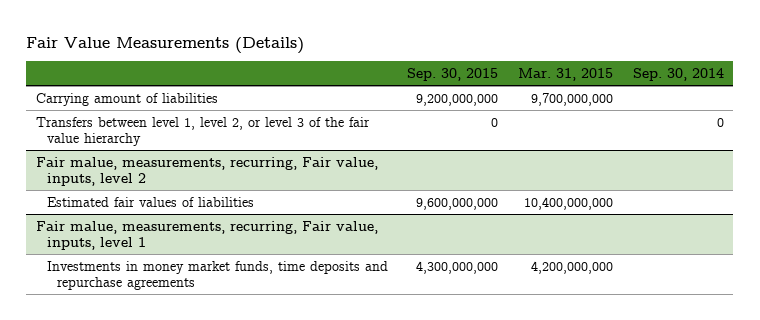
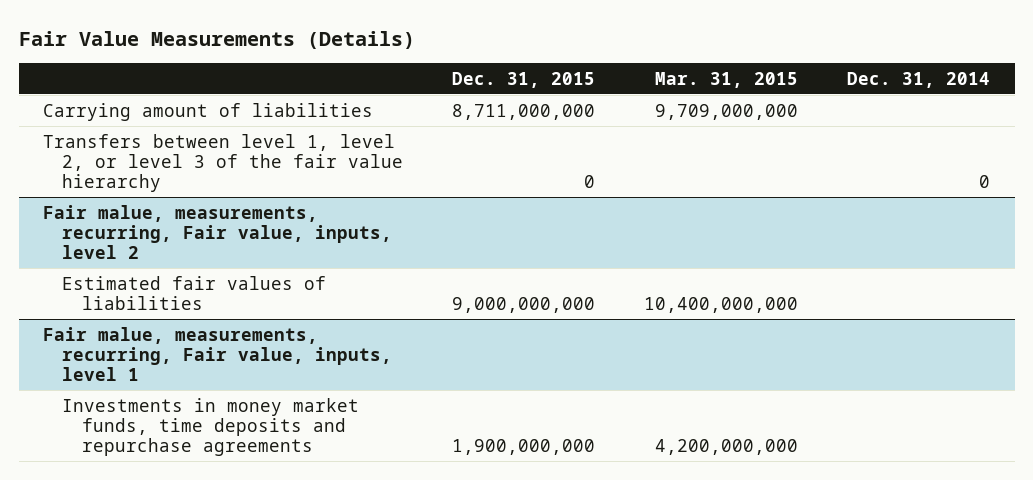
[407,67,499,81] Sep. 30, 2015 -> none
[632,67,724,81] Sep. 30, 2014 -> none
none -> [452,71,596,88] Dec. 31, 2015
none -> [847,71,991,88] Dec. 31, 2014
[530,92,613,106] 9,700,000,000 -> [655,103,799,120] 9,709,000,000

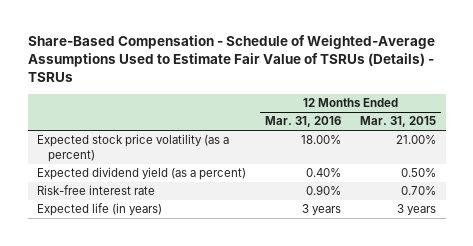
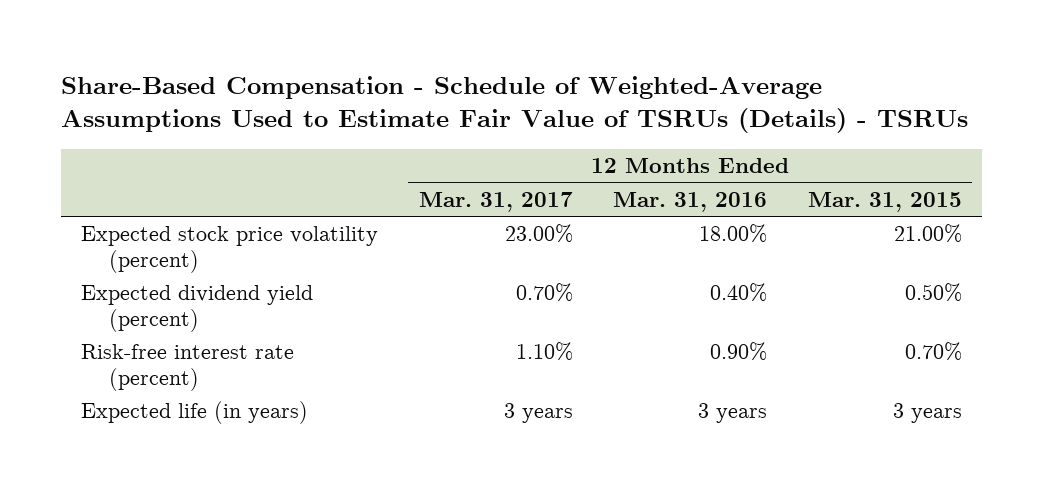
none -> [418,191,573,212] Mar. 31, 2017
[37,134,230,162] Expected stock price volatility (as a percent) -> [80,226,378,273] Expected stock price volatility (percent)
[37,167,247,181] Expected dividend yield (as a percent) -> [80,285,313,332] Expected dividend yield (percent)
[37,185,156,196] Risk-free interest rate -> [80,344,294,391] Risk-free interest rate (percent)

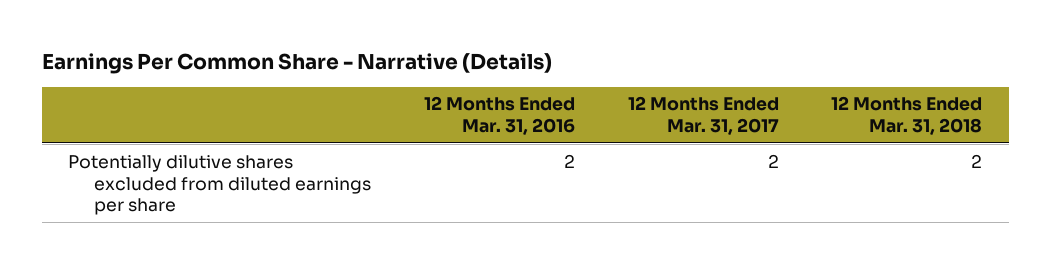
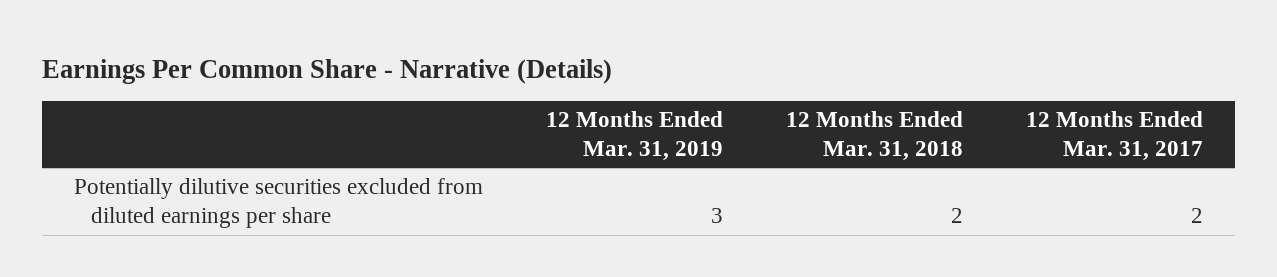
[424,96,576,136] 12 Months Ended Mar. 31, 2016 -> none
none -> [546,110,724,162] 12 Months Ended Mar. 31, 2019
[67,154,372,216] Potentially dilutive shares excluded from diluted earnings per share -> [73,178,483,229] Potentially dilutive securities excluded from diluted earnings per share

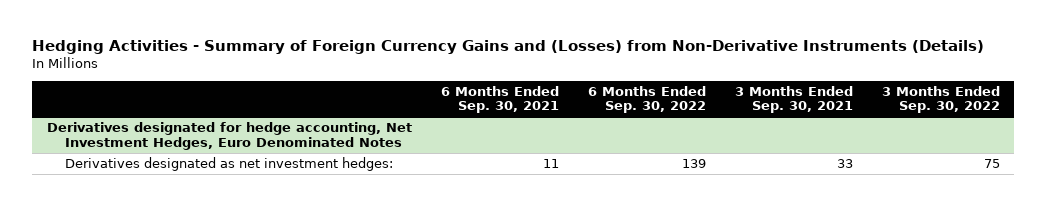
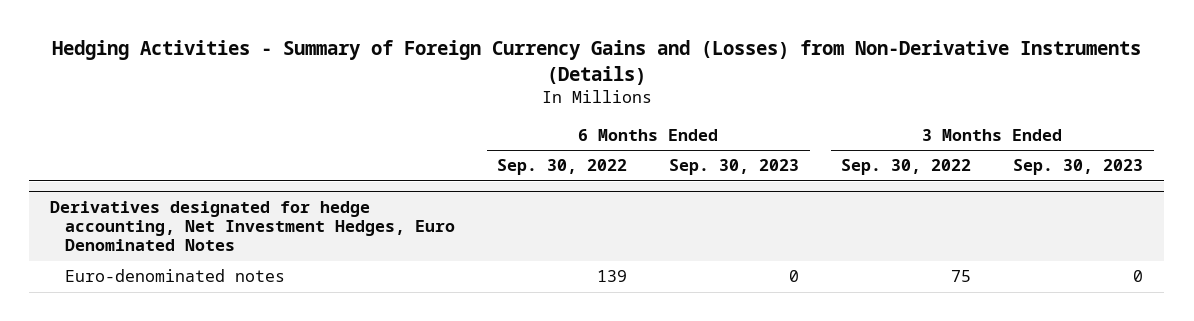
[440,85,559,114] 6 Months Ended Sep. 30, 2021 -> none
[734,85,853,114] 3 Months Ended Sep. 30, 2021 -> none
none -> [669,159,800,176] Sep. 30, 2023
none -> [1013,159,1144,176] Sep. 30, 2023
[64,156,393,171] Derivatives designated as net investment hedges: -> [65,269,286,283] Euro-denominated notes

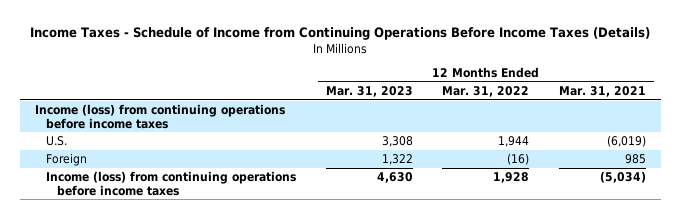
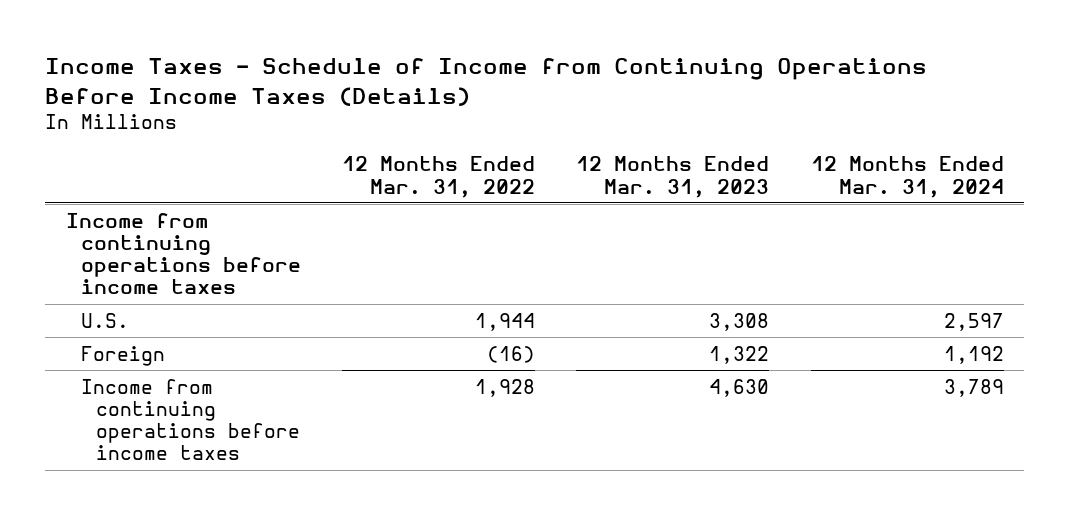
[559,85,647,97] Mar. 31, 2021 -> none
none -> [810,156,1004,198] 12 Months Ended Mar. 31, 2024
[34,104,285,129] Income (loss) from continuing operations before income taxes -> [65,212,301,295] Income from continuing operations before income taxes
[45,171,296,196] Income (loss) from continuing operations before income taxes -> [80,378,300,461] Income from continuing operations before income taxes

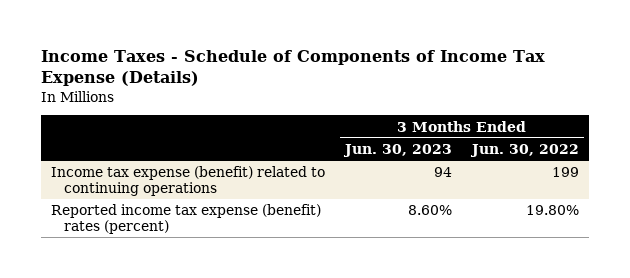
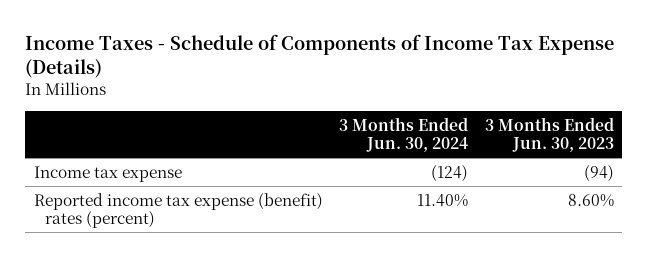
[469,143,579,157] Jun. 30, 2022 -> none
none -> [339,116,469,153] 3 Months Ended Jun. 30, 2024
[50,166,325,196] Income tax expense (benefit) related to continuing operations -> [33,165,182,182] Income tax expense
[433,167,452,178] 94 -> [583,164,614,182] (94)

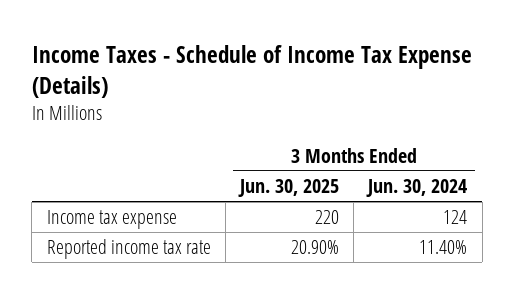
[25,33,615,79] Income Taxes - Schedule of Components of Income Tax Expense (Details) -> [31,44,472,98] Income Taxes - Schedule of Income Tax Expense (Details)
[484,116,614,153] 3 Months Ended Jun. 30, 2023 -> none
none -> [238,179,340,198] Jun. 30, 2025
[431,164,469,182] (124) -> [443,210,468,225] 124
[33,192,323,228] Reported income tax expense (benefit) rates (percent) -> [46,239,211,260] Reported income tax rate

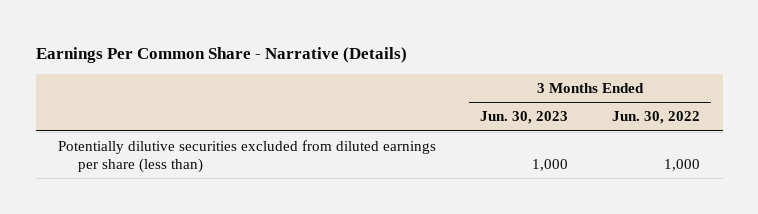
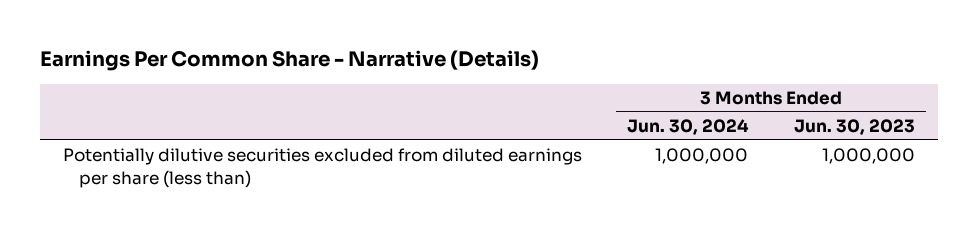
[612,111,701,125] Jun. 30, 2022 -> none
none -> [627,119,750,136] Jun. 30, 2024
[532,158,569,171] 1,000 -> [821,148,915,165] 1,000,000

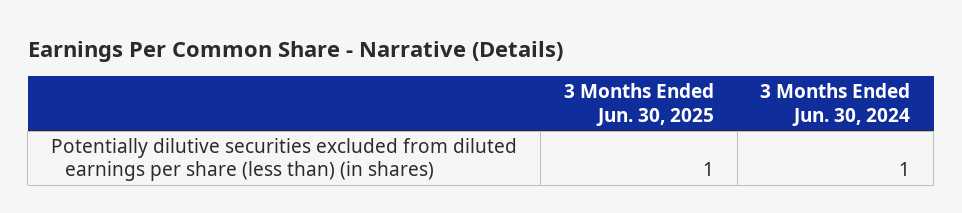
[793,119,915,136] Jun. 30, 2023 -> none
none -> [563,83,714,126] 3 Months Ended Jun. 30, 2025
[62,148,582,188] Potentially dilutive securities excluded from diluted earnings per share (less than) -> [51,137,518,182] Potentially dilutive securities excluded from diluted earnings per share (less than) (in shares)
[655,148,749,165] 1,000,000 -> [899,162,911,177] 1

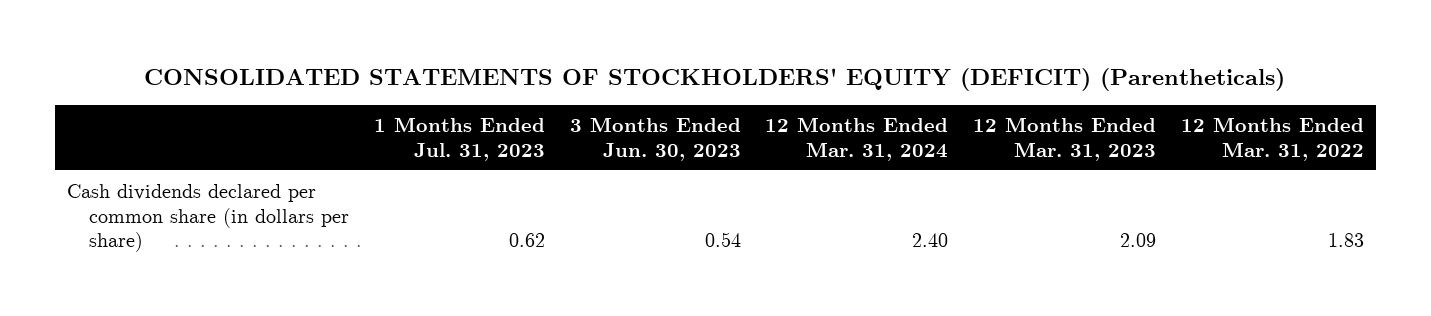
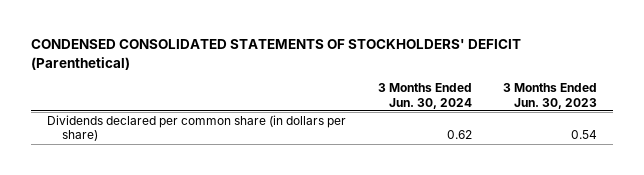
[144,68,1286,92] CONSOLIDATED STATEMENTS OF STOCKHOLDERS' EQUITY (DEFICIT) (Parentheticals) -> [30,39,521,70] CONDENSED CONSOLIDATED STATEMENTS OF STOCKHOLDERS' DEFICIT (Parenthetical)
[374,116,546,161] 1 Months Ended Jul. 31, 2023 -> none
[765,116,949,161] 12 Months Ended Mar. 31, 2024 -> none
[973,116,1157,161] 12 Months Ended Mar. 31, 2023 -> none
[1180,116,1364,161] 12 Months Ended Mar. 31, 2022 -> none
none -> [377,83,472,109] 3 Months Ended Jun. 30, 2024
[66,183,350,253] Cash dividends declared per common share (in dollars per share) -> [46,114,346,142] Dividends declared per common share (in dollars per share)

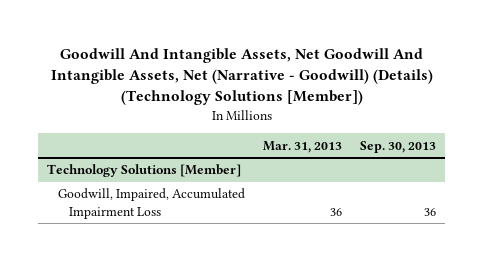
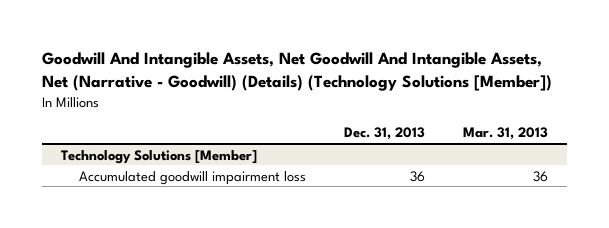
[360,140,437,153] Sep. 30, 2013 -> none
none -> [343,127,425,141] Dec. 31, 2013
[57,188,245,219] Goodwill, Impaired, Accumulated Impairment Loss -> [78,170,306,185] Accumulated goodwill impairment loss

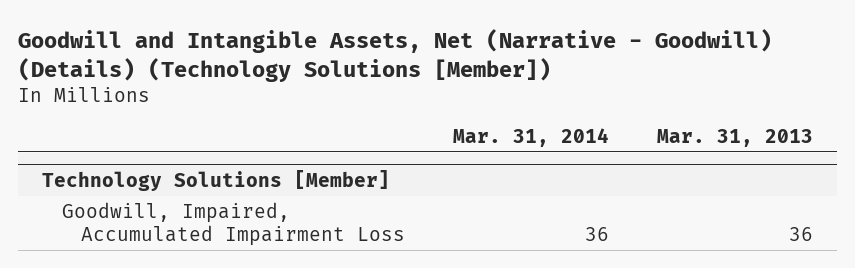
[41,52,552,92] Goodwill And Intangible Assets, Net Goodwill And Intangible Assets, Net (Narrative - Goodwill) (Details) (Technology Solutions [Member]) -> [18,28,773,82] Goodwill and Intangible Assets, Net (Narrative - Goodwill) (Details) (Technology Solutions [Member])
[343,127,425,141] Dec. 31, 2013 -> none
none -> [453,128,610,148] Mar. 31, 2014
[78,170,306,185] Accumulated goodwill impairment loss -> [61,202,406,247] Goodwill, Impaired, Accumulated Impairment Loss

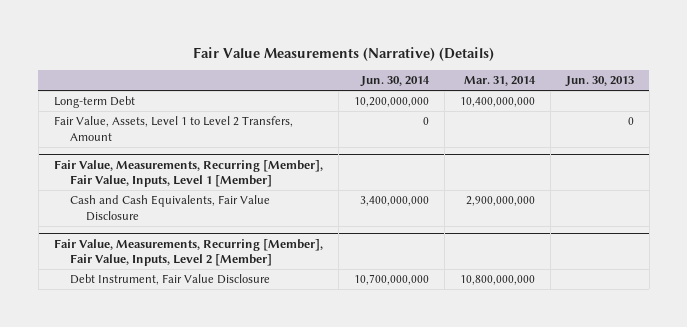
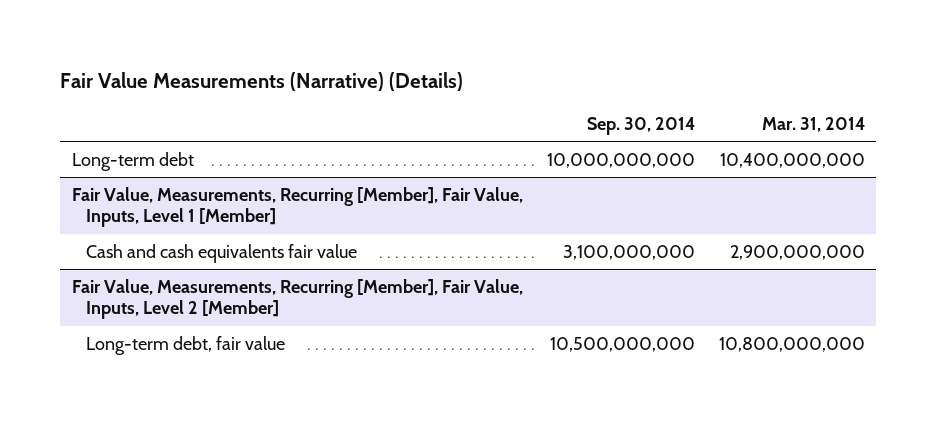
[359,76,430,88] Jun. 30, 2014 -> none
[564,76,634,88] Jun. 30, 2013 -> none
none -> [586,116,695,135] Sep. 30, 2014
[53,116,293,141] Fair Value, Assets, Level 1 to Level 2 Transfers, Amount -> none
[53,96,135,109] Long-term Debt -> [72,151,195,171] Long-term debt
[69,195,270,221] Cash and Cash Equivalents, Fair Value Disclosure -> [86,243,358,263] Cash and cash equivalents fair value
[69,274,270,286] Debt Instrument, Fair Value Disclosure -> [86,335,286,355] Long-term debt, fair value

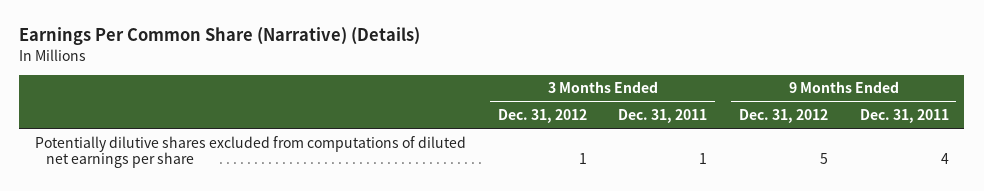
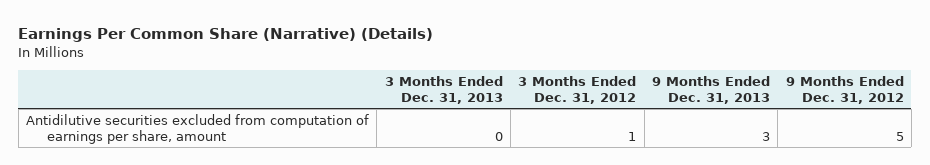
[618,109,708,124] Dec. 31, 2011 -> none
[859,109,949,124] Dec. 31, 2011 -> none
none -> [384,76,503,104] 3 Months Ended Dec. 31, 2013
none -> [651,76,770,104] 9 Months Ended Dec. 31, 2013
[35,135,467,169] Potentially dilutive shares excluded from computations of diluted net earnings per share -> [26,114,370,144] Antidilutive securities excluded from computation of earnings per share, amount

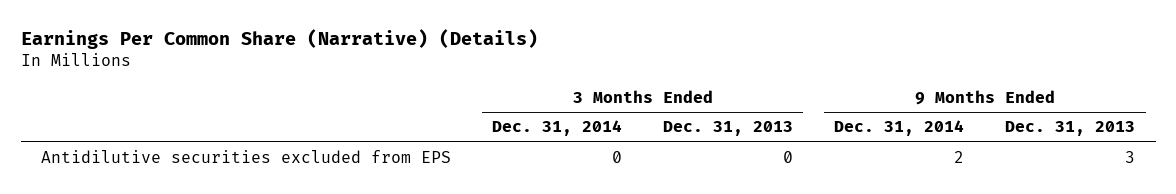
[518,76,637,104] 3 Months Ended Dec. 31, 2012 -> none
[785,76,904,104] 9 Months Ended Dec. 31, 2012 -> none
none -> [492,120,623,137] Dec. 31, 2014
none -> [834,120,965,137] Dec. 31, 2014
[26,114,370,144] Antidilutive securities excluded from computation of earnings per share, amount -> [41,150,452,164] Antidilutive securities excluded from EPS

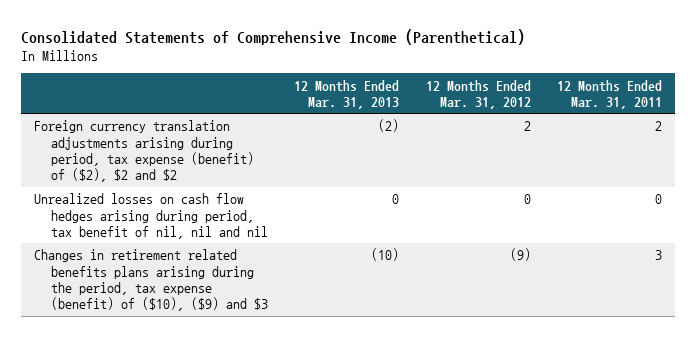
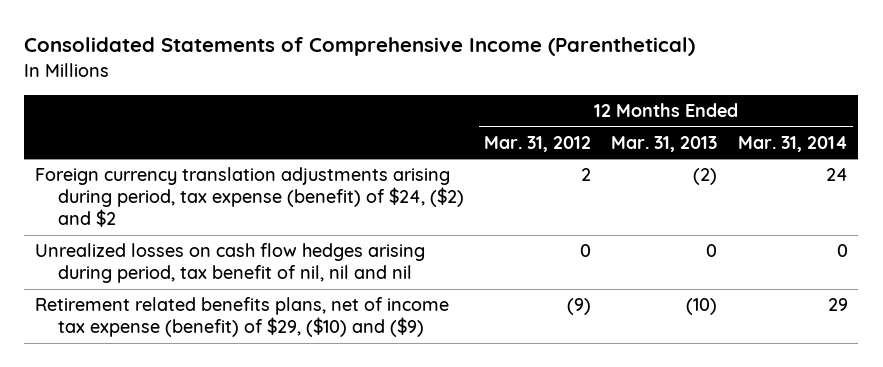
[556,79,662,109] 12 Months Ended Mar. 31, 2011 -> none
none -> [737,135,848,152] Mar. 31, 2014
[33,120,254,182] Foreign currency translation adjustments arising during period, tax expense (benefit) of ($2), $2 and $2 -> [34,167,464,228] Foreign currency translation adjustments arising during period, tax expense (benefit) of $24, ($2) and $2
[33,249,268,311] Changes in retirement related benefits plans arising during the period, tax expense (benefit) of ($10), ($9) and $3 -> [34,297,449,338] Retirement related benefits plans, net of income tax expense (benefit) of $29, ($10) and ($9)

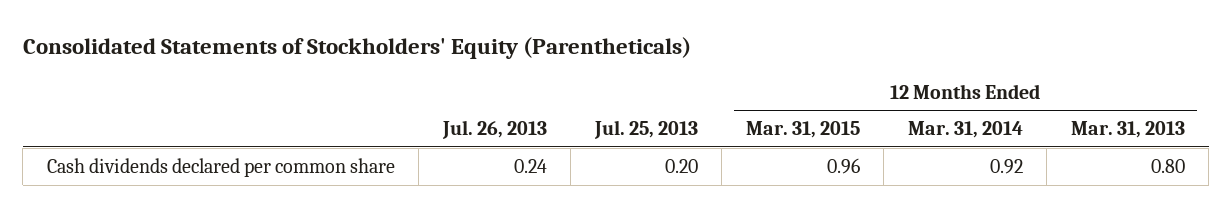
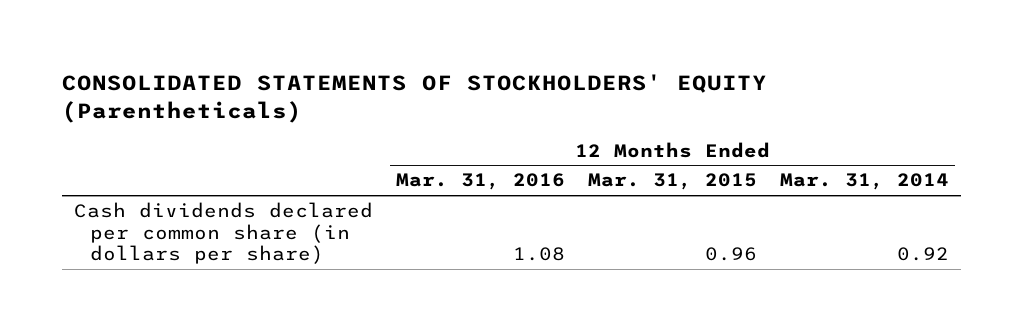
[22,36,691,59] Consolidated Statements of Stockholders' Equity (Parentheticals) -> [62,74,768,123] CONSOLIDATED STATEMENTS OF STOCKHOLDERS' EQUITY (Parentheticals)
[441,120,547,140] Jul. 26, 2013 -> none
[593,120,698,140] Jul. 25, 2013 -> none
[1070,121,1185,139] Mar. 31, 2013 -> none
none -> [396,173,566,191] Mar. 31, 2016
[46,158,395,178] Cash dividends declared per common share -> [73,202,373,265] Cash dividends declared per common share (in dollars per share)

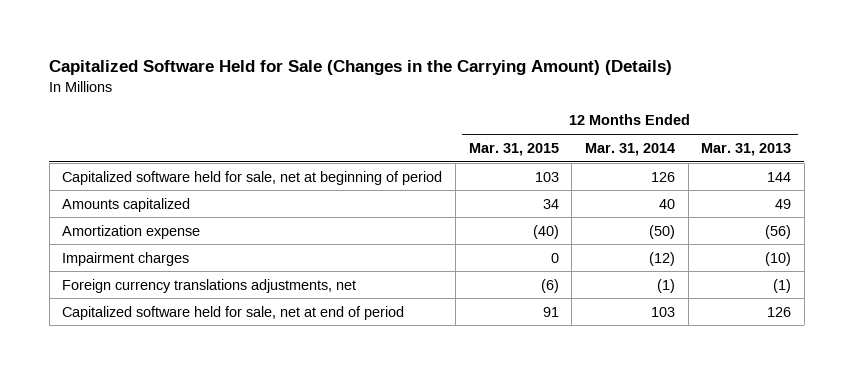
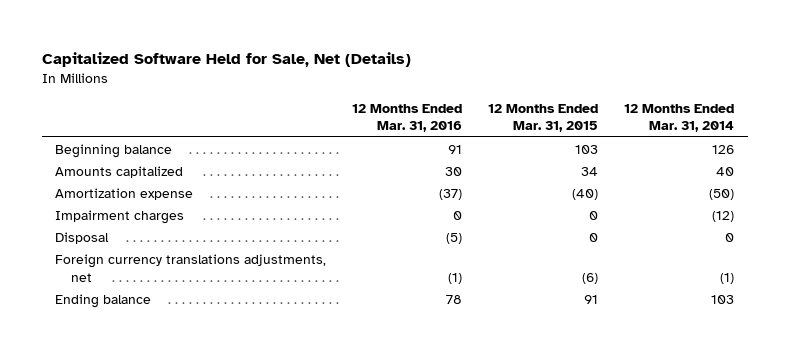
[49,60,673,76] Capitalized Software Held for Sale (Changes in the Carrying Amount) (Details) -> [42,51,412,67] Capitalized Software Held for Sale, Net (Details)
[701,142,792,156] Mar. 31, 2013 -> none
none -> [352,103,463,133] 12 Months Ended Mar. 31, 2016
[62,170,443,185] Capitalized software held for sale, net at beginning of period -> [55,143,173,158] Beginning balance
none -> [55,231,110,244] Disposal
[62,305,405,320] Capitalized software held for sale, net at end of period -> [55,293,152,308] Ending balance

